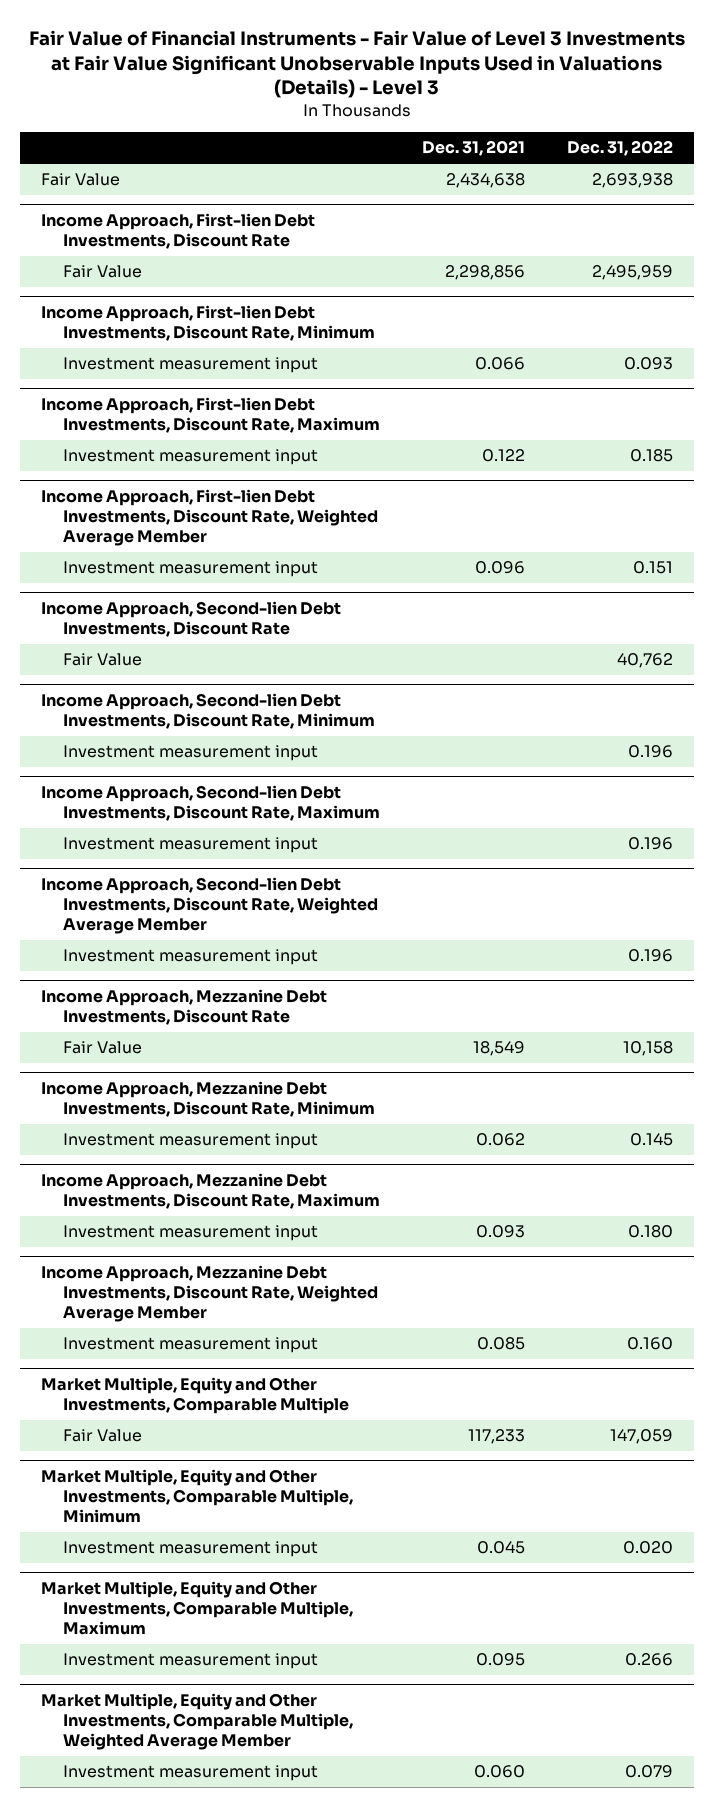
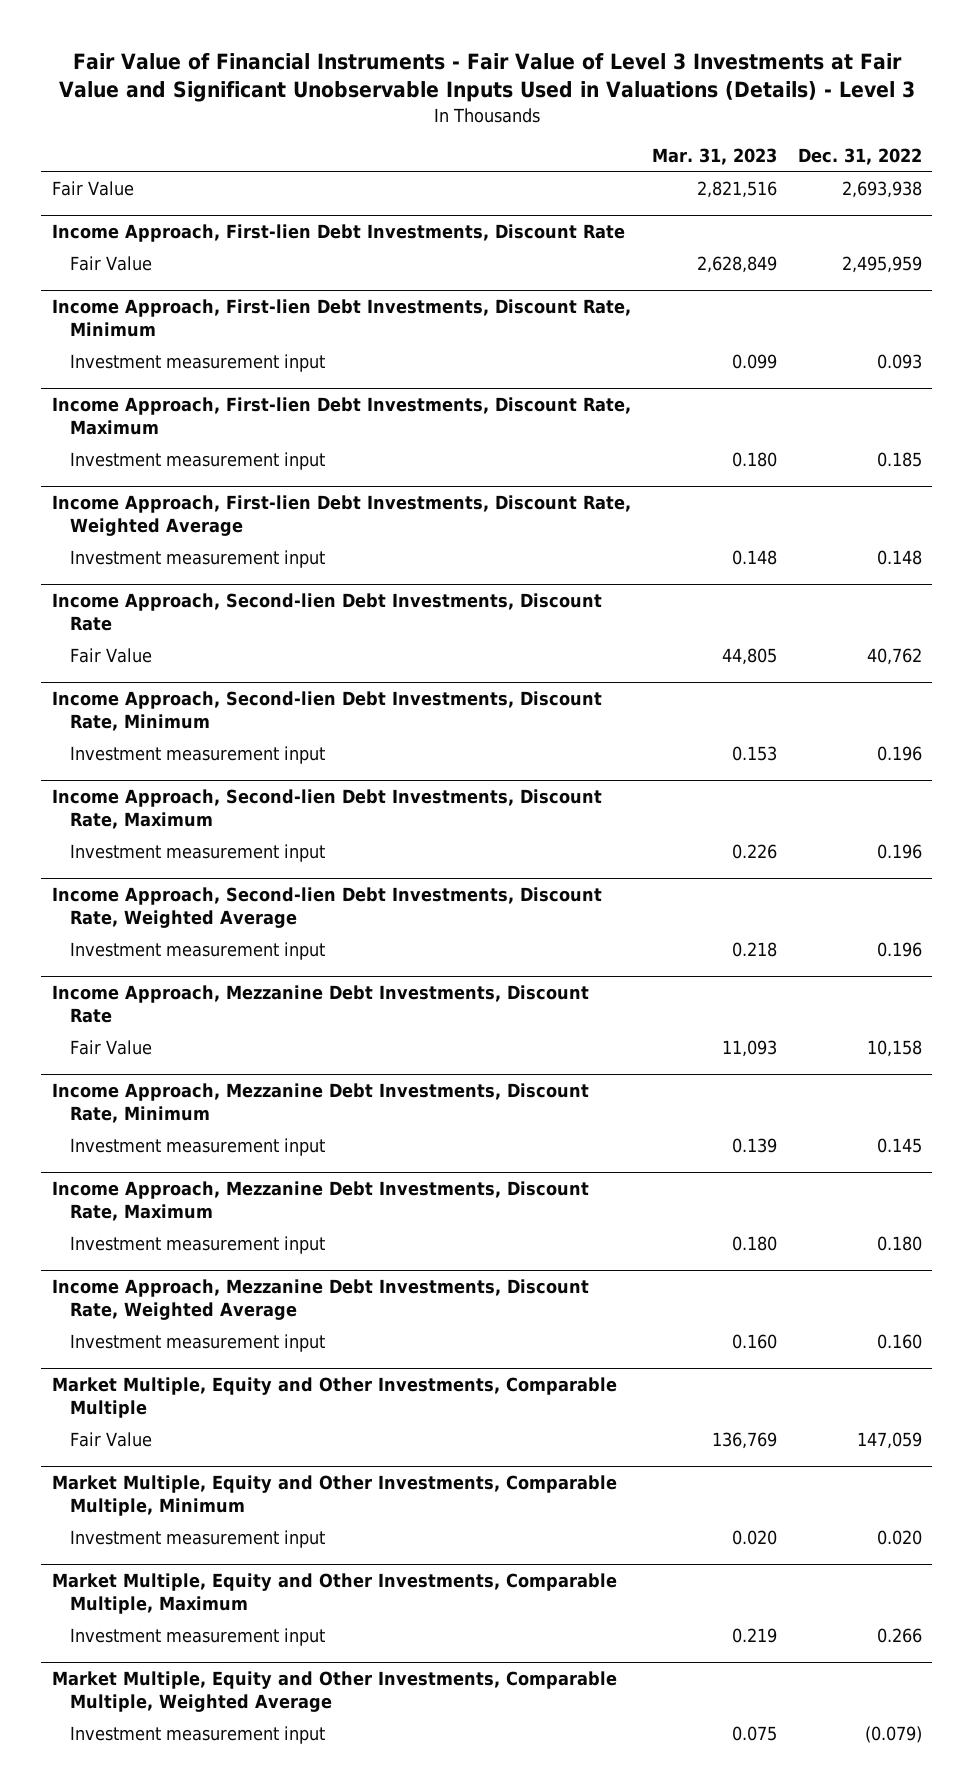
[29,29,686,99] Fair Value of Financial Instruments - Fair Value of Level 3 Investments at Fair Value Significant Unobservable Inputs Used in Valuations (Details) - Level 3 -> [58,53,915,103] Fair Value of Financial Instruments - Fair Value of Level 3 Investments at Fair Value and Significant Unobservable Inputs Used in Valuations (Details) - Level 3
[422,140,526,157] Dec. 31, 2021 -> none
none -> [651,148,777,166] Mar. 31, 2023
[41,489,379,547] Income Approach, First-lien Debt Investments, Discount Rate, Weighted Average Member -> [51,494,631,536] Income Approach, First-lien Debt Investments, Discount Rate, Weighted Average
[633,561,674,575] 0.151 -> [876,549,922,565] 0.148
[41,877,379,935] Income Approach, Second-lien Debt Investments, Discount Rate, Weighted Average Member -> [51,886,602,928] Income Approach, Second-lien Debt Investments, Discount Rate, Weighted Average
[41,1265,379,1323] Income Approach, Mezzanine Debt Investments, Discount Rate, Weighted Average Member -> [51,1278,589,1320] Income Approach, Mezzanine Debt Investments, Discount Rate, Weighted Average
[41,1693,354,1751] Market Multiple, Equity and Other Investments, Comparable Multiple, Weighted Average Member -> [51,1670,617,1712] Market Multiple, Equity and Other Investments, Comparable Multiple, Weighted Average
[625,1765,674,1779] 0.079 -> [864,1725,922,1743] (0.079)

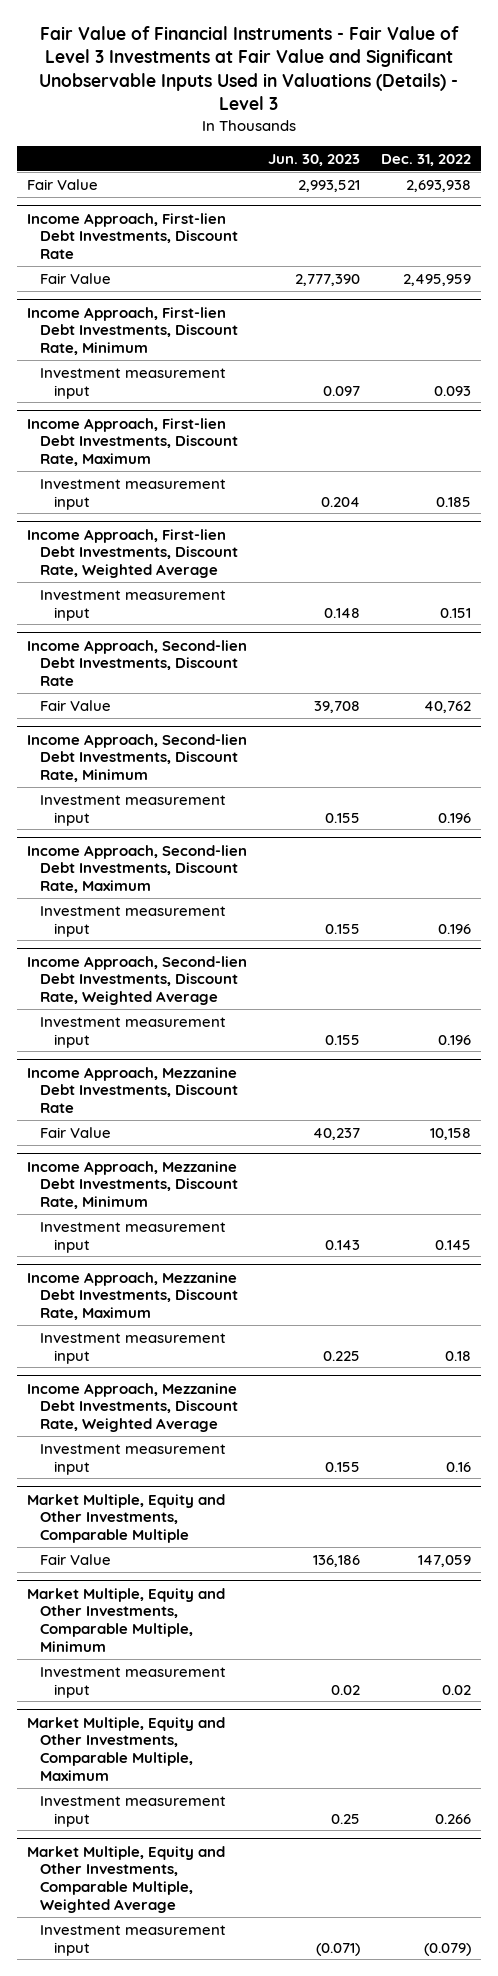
[651,148,777,166] Mar. 31, 2023 -> none
none -> [267,153,360,166] Jun. 30, 2023
[876,549,922,565] 0.148 -> [439,607,471,618] 0.151
[876,1235,922,1251] 0.180 -> [444,1350,471,1361] 0.18
[876,1333,922,1349] 0.160 -> [445,1461,471,1472] 0.16
[876,1529,922,1545] 0.020 -> [441,1684,471,1695] 0.02

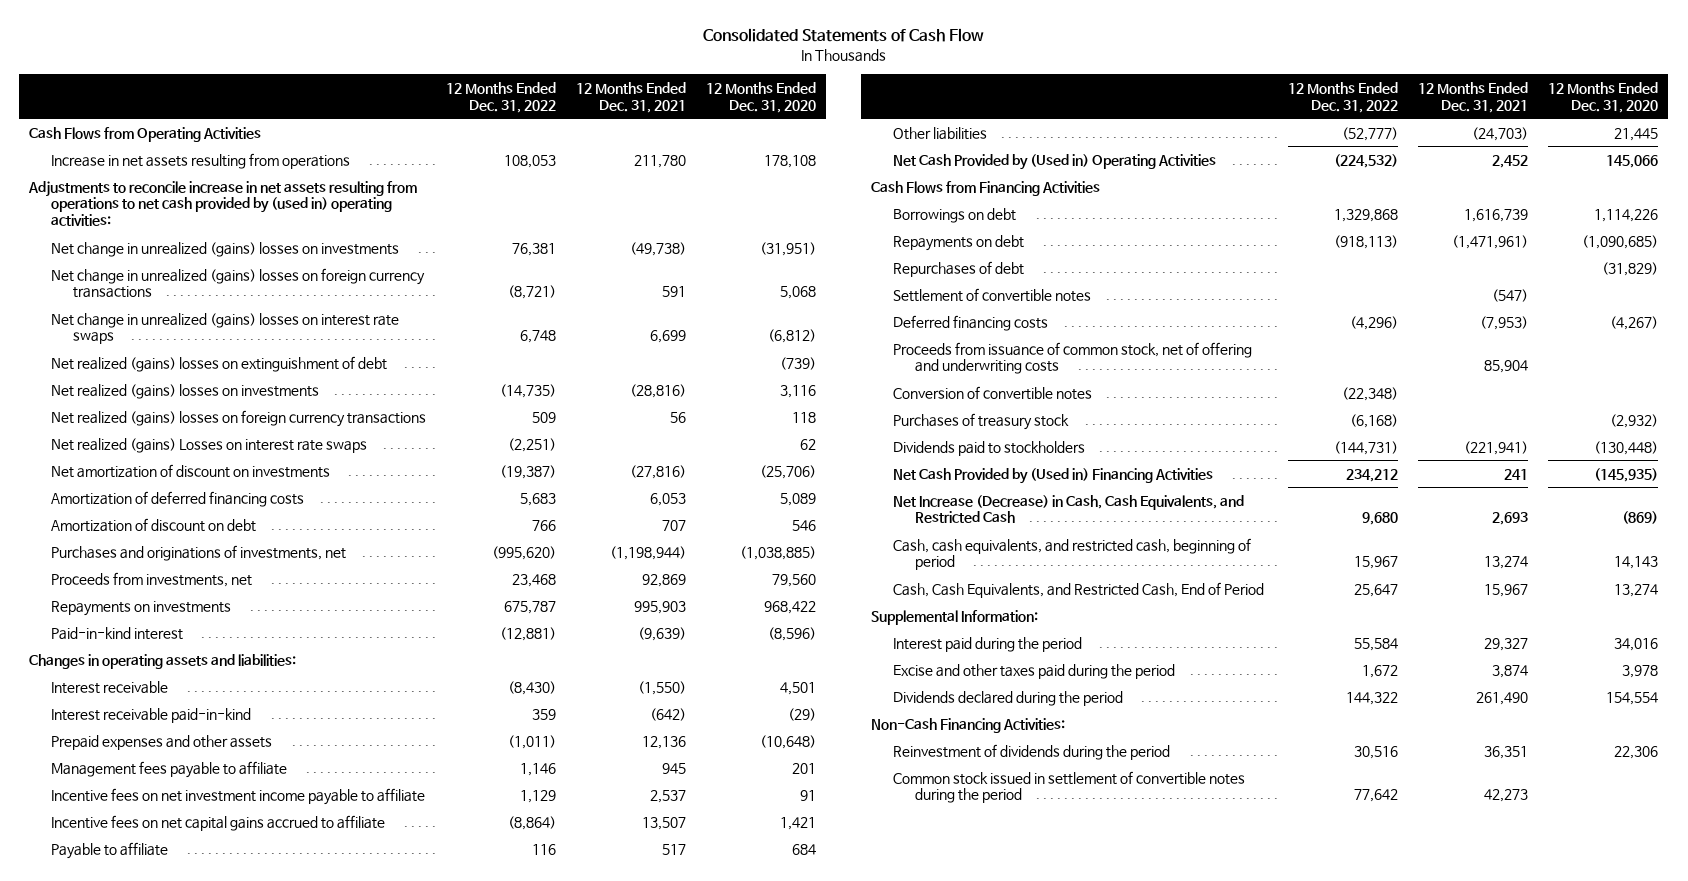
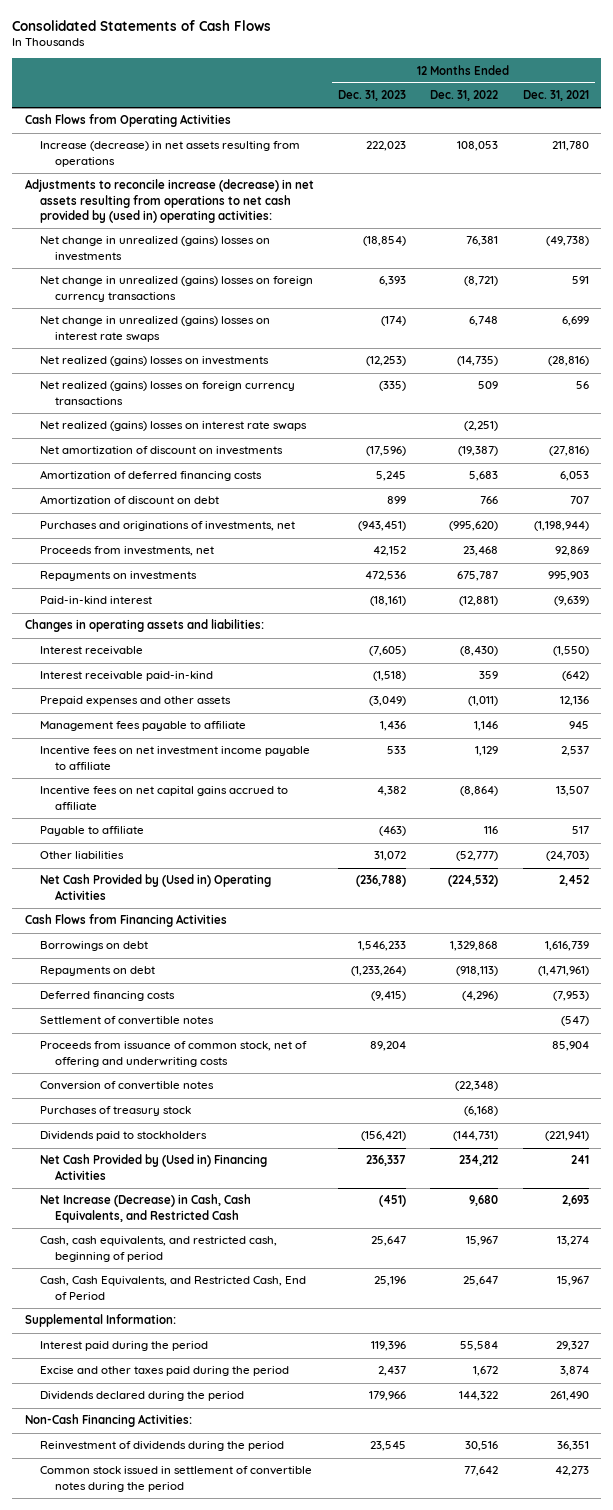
[702,28,984,43] Consolidated Statements of Cash Flow -> [12,19,272,31] Consolidated Statements of Cash Flows
[706,82,817,113] 12 Months Ended Dec. 31, 2020 -> none
none -> [337,90,406,102] Dec. 31, 2023
[51,152,351,169] Increase in net assets resulting from operations -> [39,141,300,167] Increase (decrease) in net assets resulting from operations
[28,180,418,227] Adjustments to reconcile increase in net assets resulting from operations to net cash provided by (used in) operating activities: -> [24,179,314,223] Adjustments to reconcile increase (decrease) in net assets resulting from operations to net cash provided by (used in) operating activities:
[51,355,388,372] Net realized (gains) losses on extinguishment of debt -> none
[51,437,368,453] Net realized (gains) Losses on interest rate swaps -> [39,421,307,432] Net realized (gains) losses on interest rate swaps
[893,260,1025,277] Repurchases of debt -> none
[893,287,1092,302] Settlement of convertible notes -> [39,1016,214,1026] Settlement of convertible notes

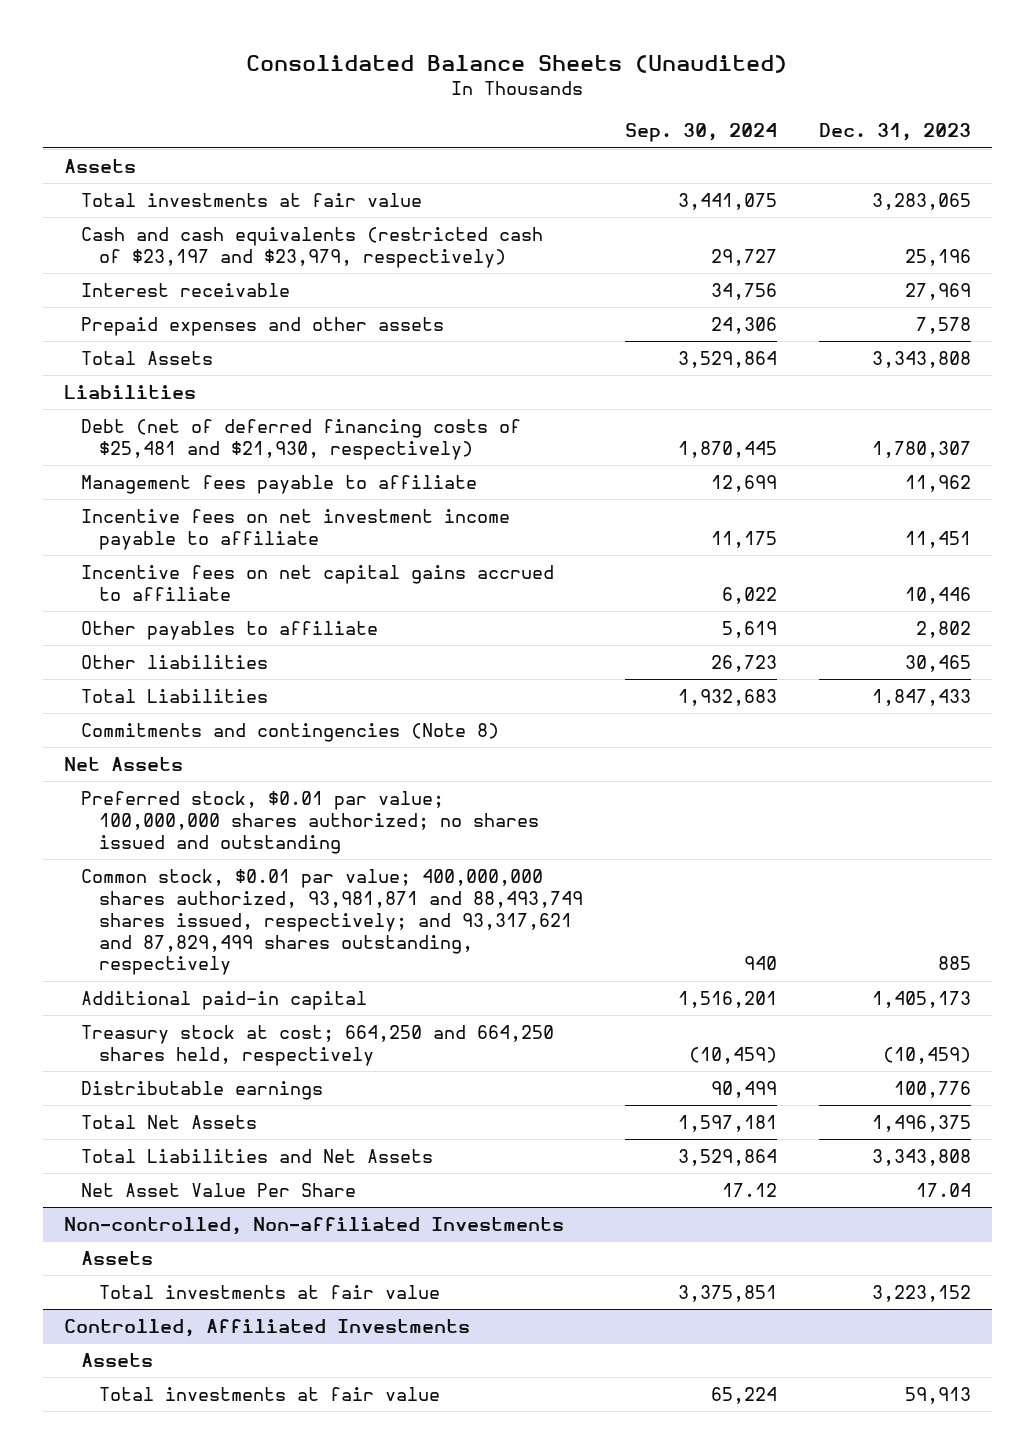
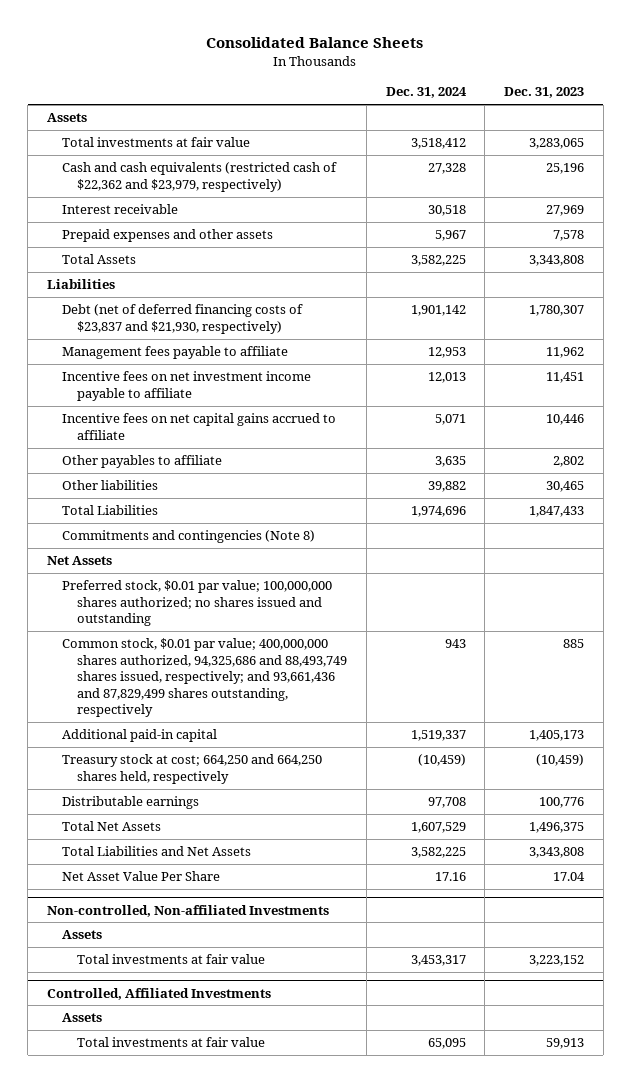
[246,54,788,73] Consolidated Balance Sheets (Unaudited) -> [206,37,424,49] Consolidated Balance Sheets
[625,123,778,143] Sep. 30, 2024 -> none
none -> [385,87,467,99] Dec. 31, 2024
[81,227,544,268] Cash and cash equivalents (restricted cash of $23,197 and $23,979, respectively) -> [62,162,338,192] Cash and cash equivalents (restricted cash of $22,362 and $23,979, respectively)
[81,419,522,460] Debt (net of deferred financing costs of $25,481 and $21,930, respectively) -> [62,304,304,334] Debt (net of deferred financing costs of $23,837 and $21,930, respectively)
[81,869,584,976] Common stock, $0.01 par value; 400,000,000 shares authorized, 93,981,871 and 88,493,749 shares issued, respectively; and 93,317,621 and 87,829,499 shares outstanding, respectively -> [62,638,348,717] Common stock, $0.01 par value; 400,000,000 shares authorized, 94,325,686 and 88,493,749 shares issued, respectively; and 93,661,436 and 87,829,499 shares outstanding, respectively

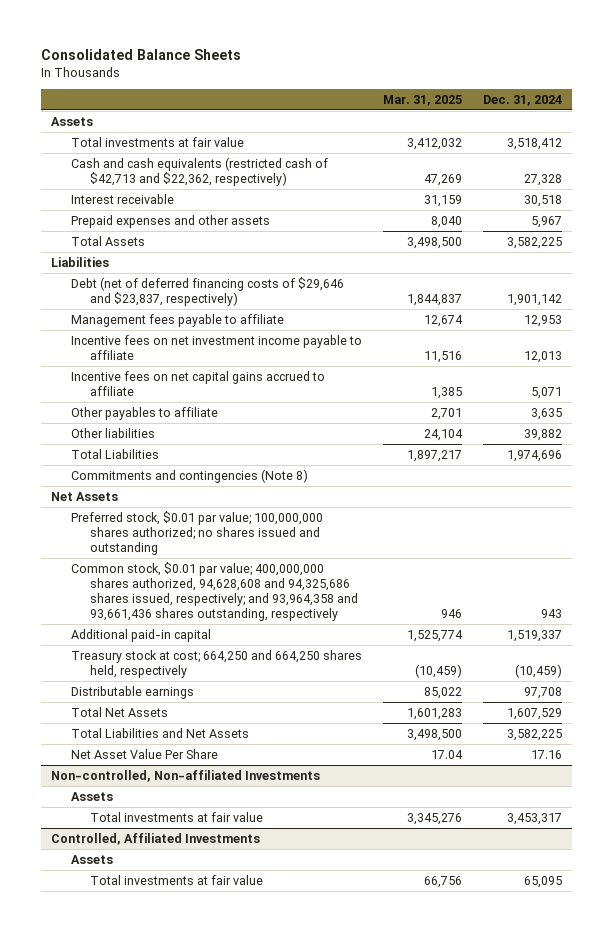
[503,87,584,99] Dec. 31, 2023 -> none
none -> [382,94,462,106] Mar. 31, 2025
[62,162,338,192] Cash and cash equivalents (restricted cash of $22,362 and $23,979, respectively) -> [70,156,328,186] Cash and cash equivalents (restricted cash of $42,713 and $22,362, respectively)
[62,304,304,334] Debt (net of deferred financing costs of $23,837 and $21,930, respectively) -> [70,276,344,306] Debt (net of deferred financing costs of $29,646 and $23,837, respectively)
[62,638,348,717] Common stock, $0.01 par value; 400,000,000 shares authorized, 94,325,686 and 88,493,749 shares issued, respectively; and 93,661,436 and 87,829,499 shares outstanding, respectively -> [70,561,359,621] Common stock, $0.01 par value; 400,000,000 shares authorized, 94,628,608 and 94,325,686 shares issued, respectively; and 93,964,358 and 93,661,436 shares outstanding, respectively

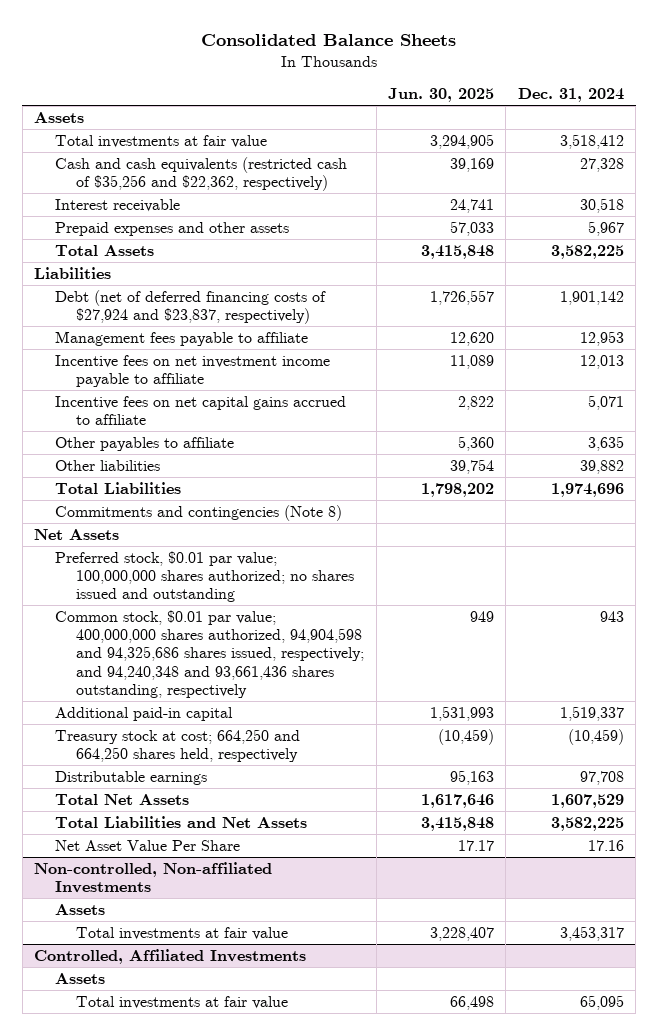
[382,94,462,106] Mar. 31, 2025 -> none
none -> [388,87,495,102] Jun. 30, 2025
[70,156,328,186] Cash and cash equivalents (restricted cash of $42,713 and $22,362, respectively) -> [55,156,348,192] Cash and cash equivalents (restricted cash of $35,256 and $22,362, respectively)
[70,276,344,306] Debt (net of deferred financing costs of $29,646 and $23,837, respectively) -> [55,289,327,325] Debt (net of deferred financing costs of $27,924 and $23,837, respectively)
[70,561,359,621] Common stock, $0.01 par value; 400,000,000 shares authorized, 94,628,608 and 94,325,686 shares issued, respectively; and 93,964,358 and 93,661,436 shares outstanding, respectively -> [55,609,365,698] Common stock, $0.01 par value; 400,000,000 shares authorized, 94,904,598 and 94,325,686 shares issued, respectively; and 94,240,348 and 93,661,436 shares outstanding, respectively

